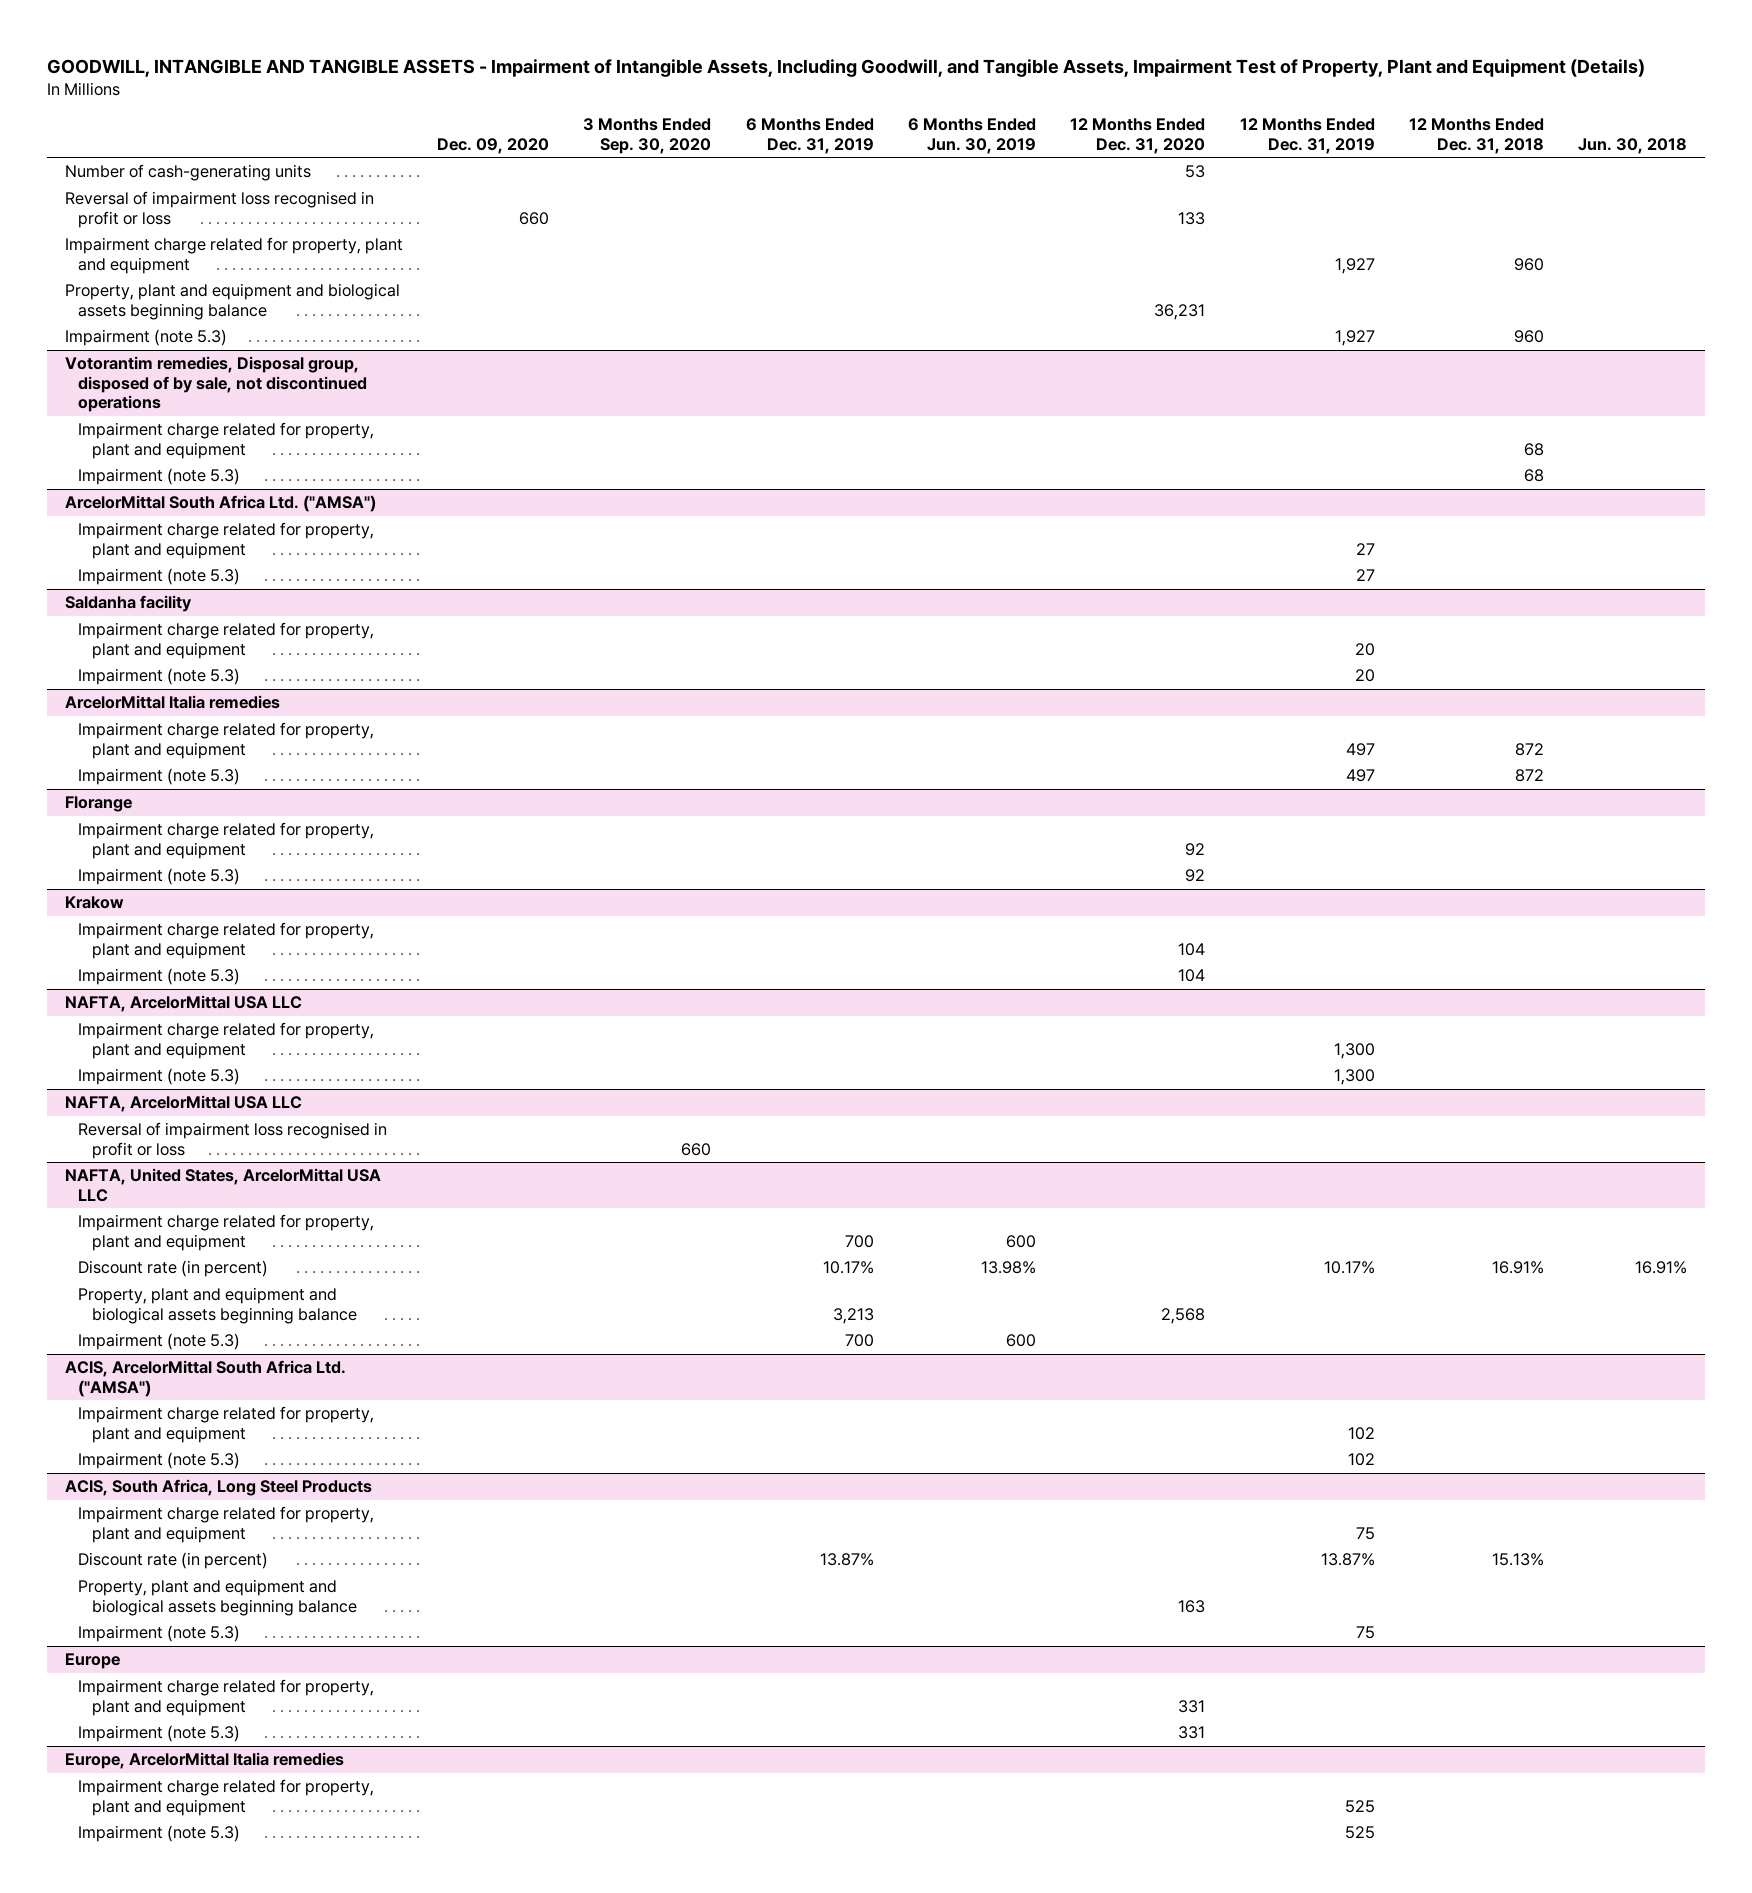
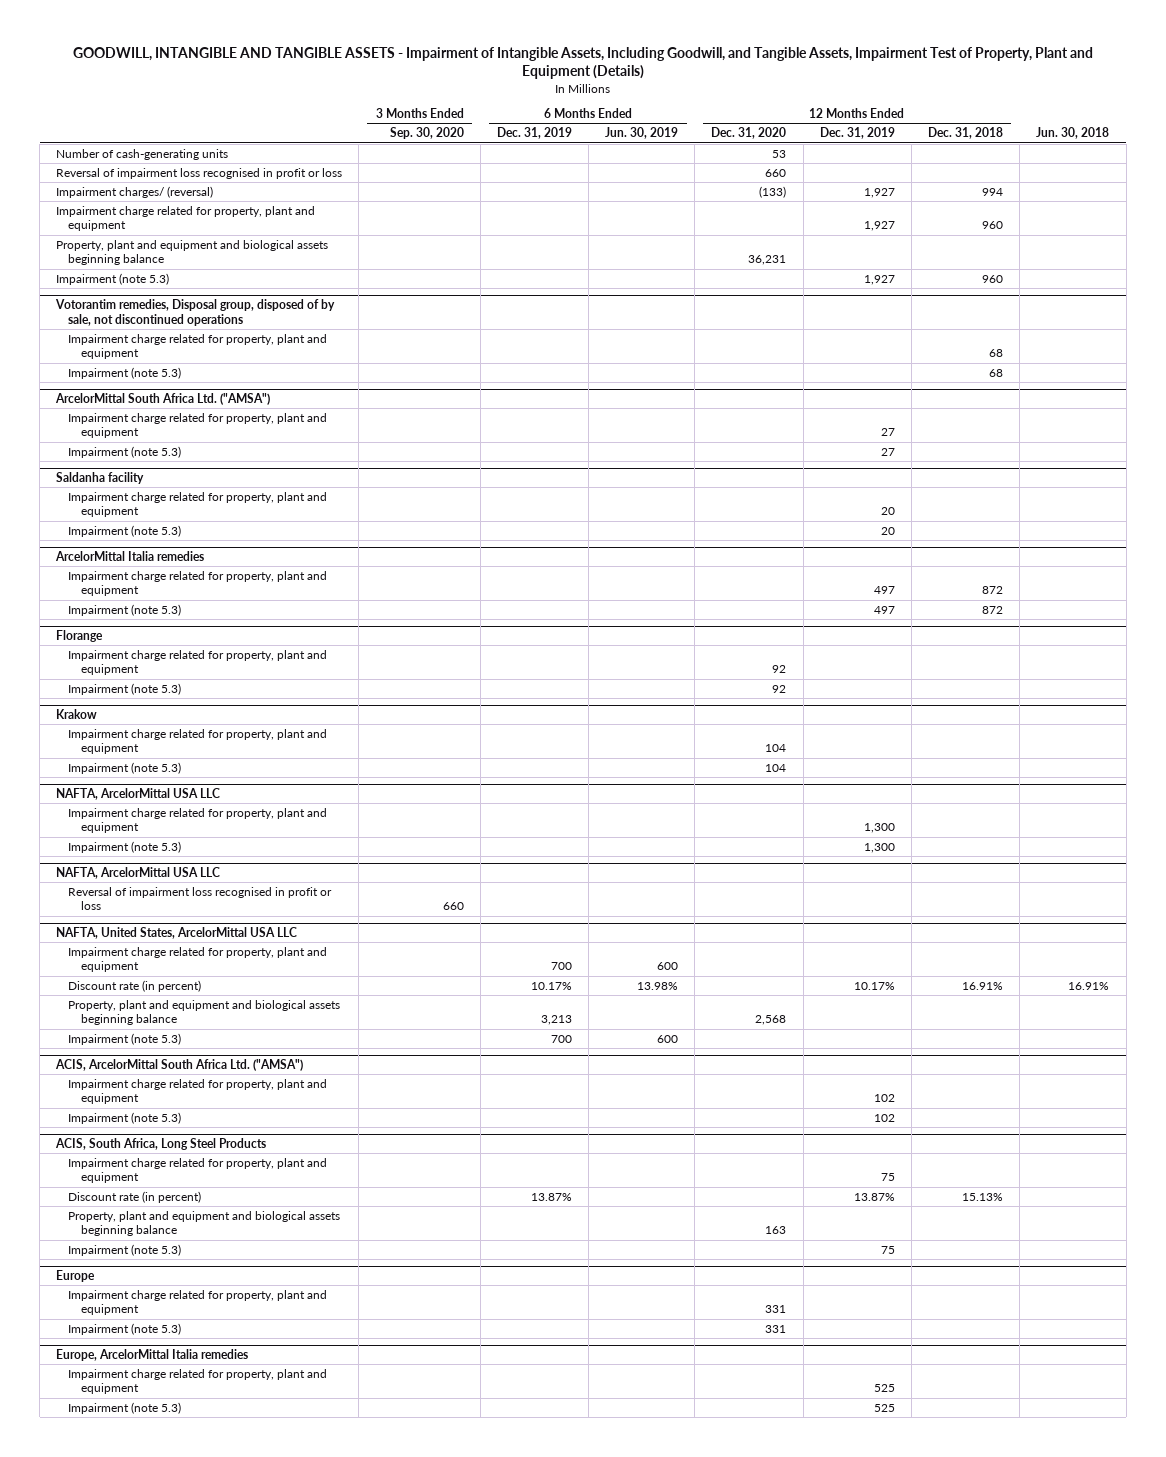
[436,137,549,154] Dec. 09, 2020 -> none
[1178,211,1206,225] 133 -> [765,168,787,177] 660
none -> [56,185,214,198] Impairment charges/ (reversal)

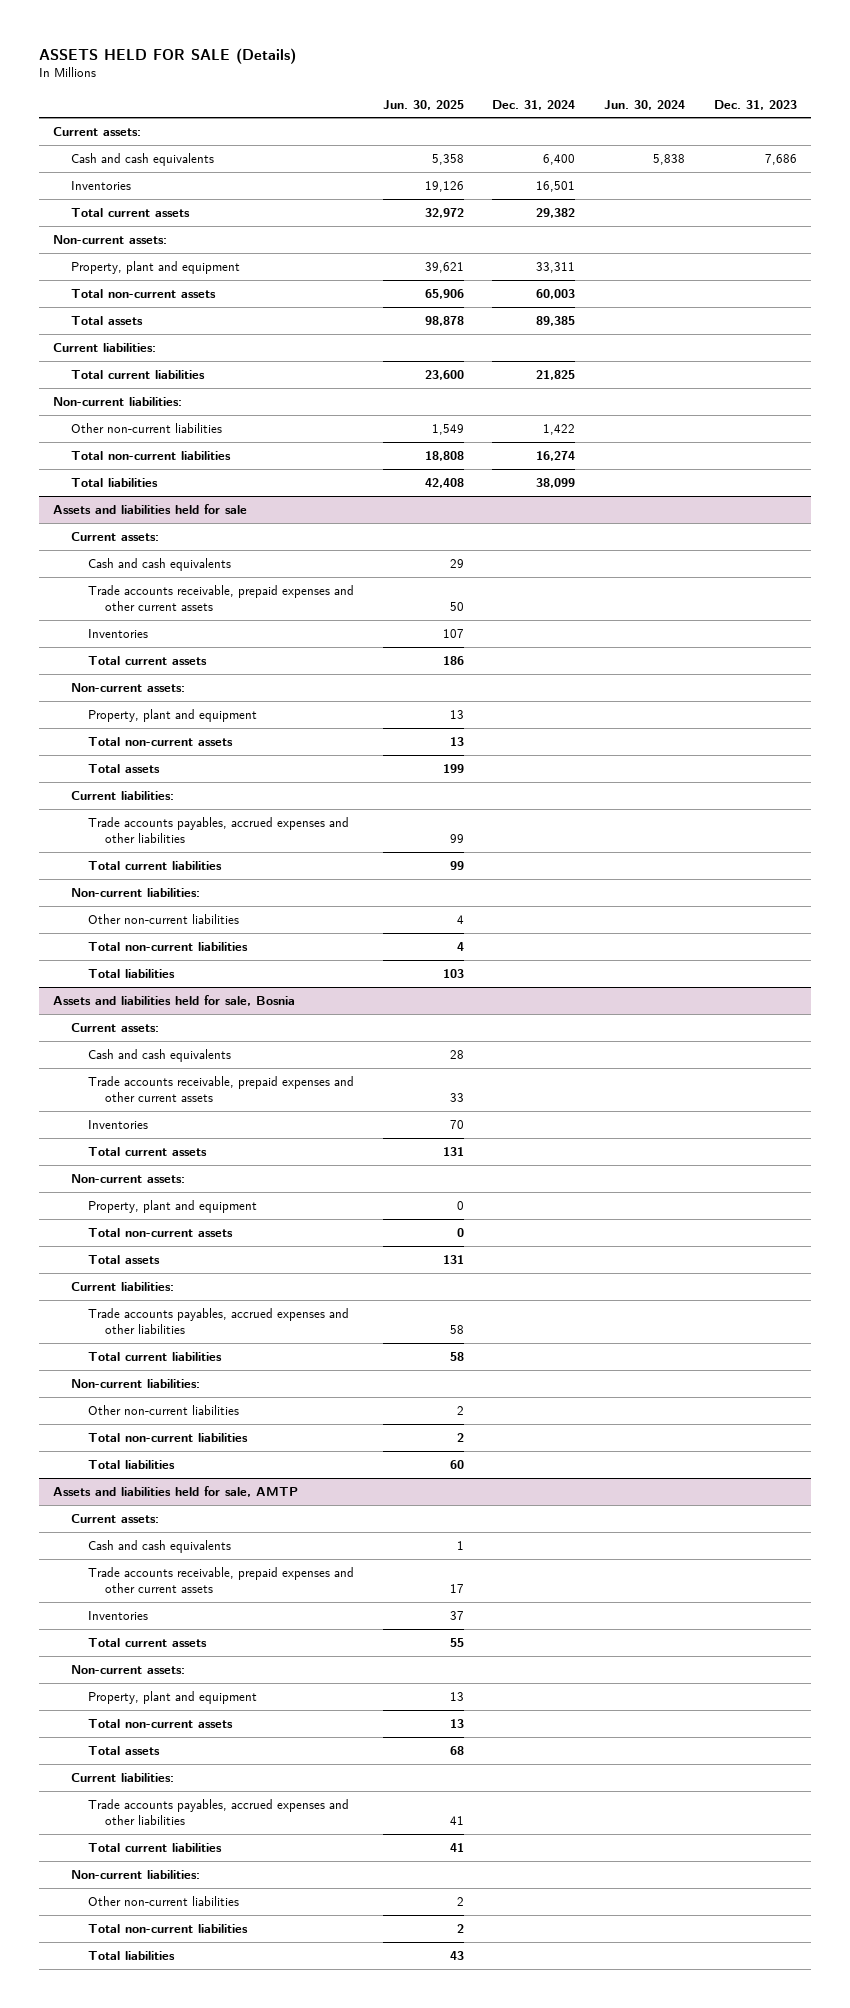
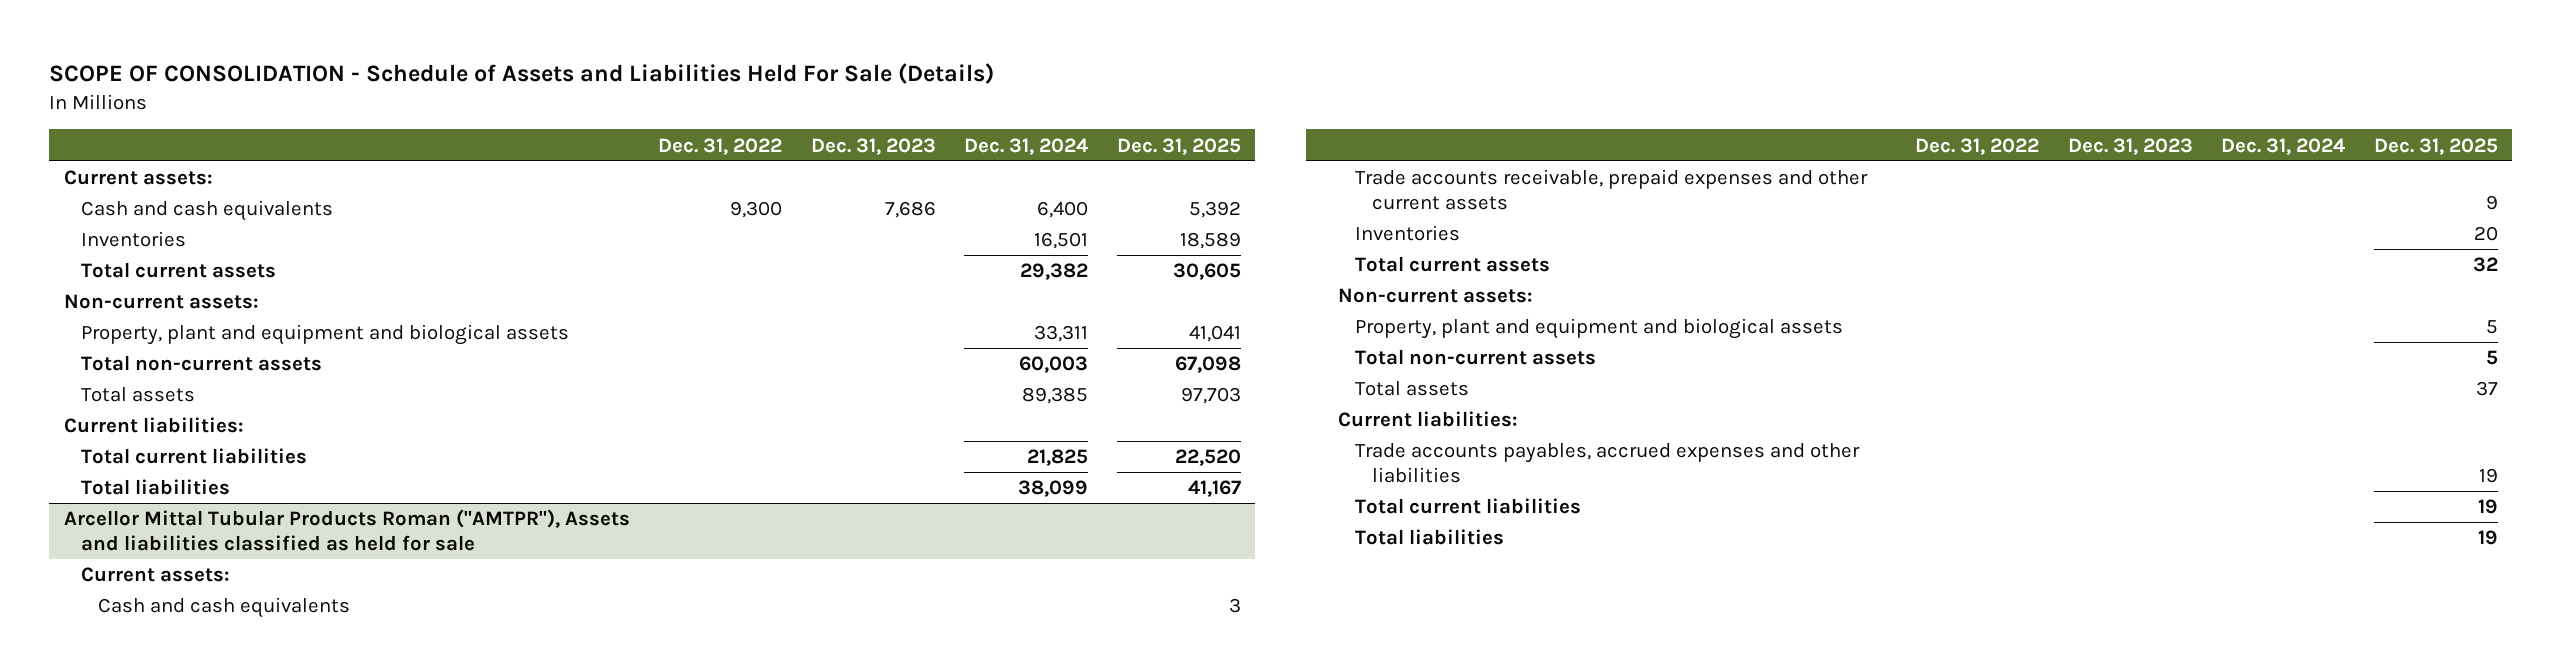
[39,47,297,64] ASSETS HELD FOR SALE (Details) -> [49,63,995,85] SCOPE OF CONSOLIDATION - Schedule of Assets and Liabilities Held For Sale (Details)
[382,99,464,110] Jun. 30, 2025 -> none
[604,99,686,110] Jun. 30, 2024 -> none
none -> [658,137,783,155] Dec. 31, 2022
none -> [1116,137,1241,155] Dec. 31, 2025
[70,260,240,274] Property, plant and equipment -> [80,324,569,346] Property, plant and equipment and biological assets
[53,396,183,406] Non-current liabilities: -> none
[70,422,222,433] Other non-current liabilities -> none
[70,450,231,460] Total non-current liabilities -> none
[53,503,248,514] Assets and liabilities held for sale -> [63,509,630,552] Arcellor Mittal Tubular Products Roman ("AMTPR"), Assets and liabilities classified as held for sale
[87,708,257,722] Property, plant and equipment -> [1355,318,1844,340] Property, plant and equipment and biological assets
[70,887,200,897] Non-current liabilities: -> none
[87,913,239,924] Other non-current liabilities -> none
[87,941,248,951] Total non-current liabilities -> none
[53,994,296,1006] Assets and liabilities held for sale, Bosnia -> none
[70,1022,159,1032] Current assets: -> none
[87,1048,231,1062] Cash and cash equivalents -> none
[87,1075,354,1103] Trade accounts receivable, prepaid expenses and other current assets -> none
[87,1119,148,1129] Inventories -> none
[87,1146,207,1156] Total current assets -> none
[70,1173,185,1183] Non-current assets: -> none
[87,1199,257,1213] Property, plant and equipment -> none
[87,1227,233,1237] Total non-current assets -> none
[87,1254,160,1264] Total assets -> none
[70,1281,174,1291] Current liabilities: -> none
[87,1307,349,1335] Trade accounts payables, accrued expenses and other liabilities -> none
[87,1351,222,1361] Total current liabilities -> none
[70,1378,200,1388] Non-current liabilities: -> none
[87,1404,239,1415] Other non-current liabilities -> none
[87,1432,248,1442] Total non-current liabilities -> none
[87,1459,175,1469] Total liabilities -> none
[53,1485,299,1497] Assets and liabilities held for sale, AMTP -> none
[70,1513,159,1523] Current assets: -> none
[87,1539,231,1553] Cash and cash equivalents -> none
[87,1566,354,1594] Trade accounts receivable, prepaid expenses and other current assets -> none
[87,1610,148,1620] Inventories -> none
[87,1637,207,1647] Total current assets -> none
[70,1664,185,1674] Non-current assets: -> none
[87,1690,257,1704] Property, plant and equipment -> none
[87,1718,233,1728] Total non-current assets -> none
[87,1745,160,1755] Total assets -> none
[70,1772,174,1782] Current liabilities: -> none
[87,1798,349,1826] Trade accounts payables, accrued expenses and other liabilities -> none
[87,1842,222,1852] Total current liabilities -> none
[70,1869,200,1879] Non-current liabilities: -> none
[87,1895,239,1906] Other non-current liabilities -> none
[87,1923,248,1933] Total non-current liabilities -> none
[87,1950,175,1960] Total liabilities -> none

